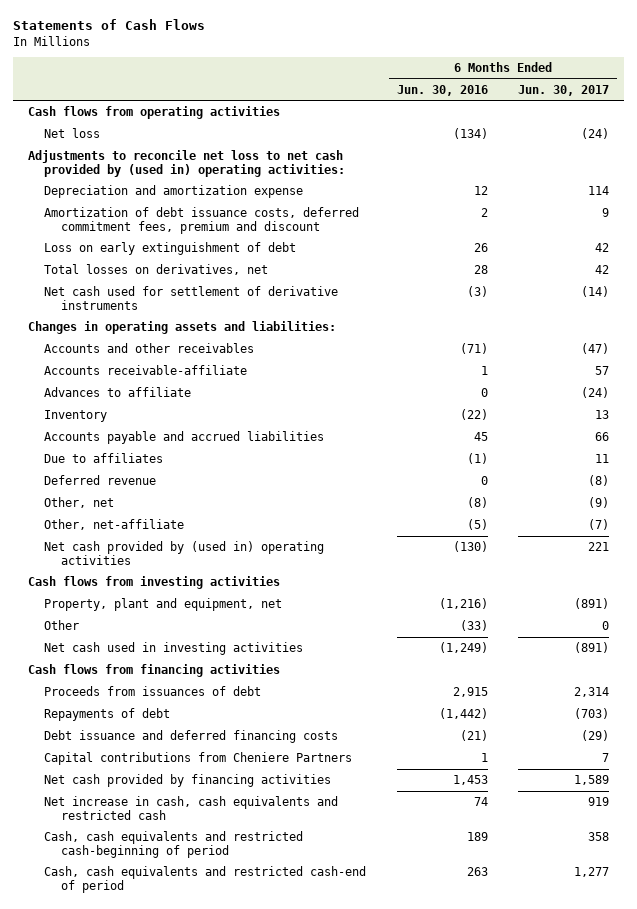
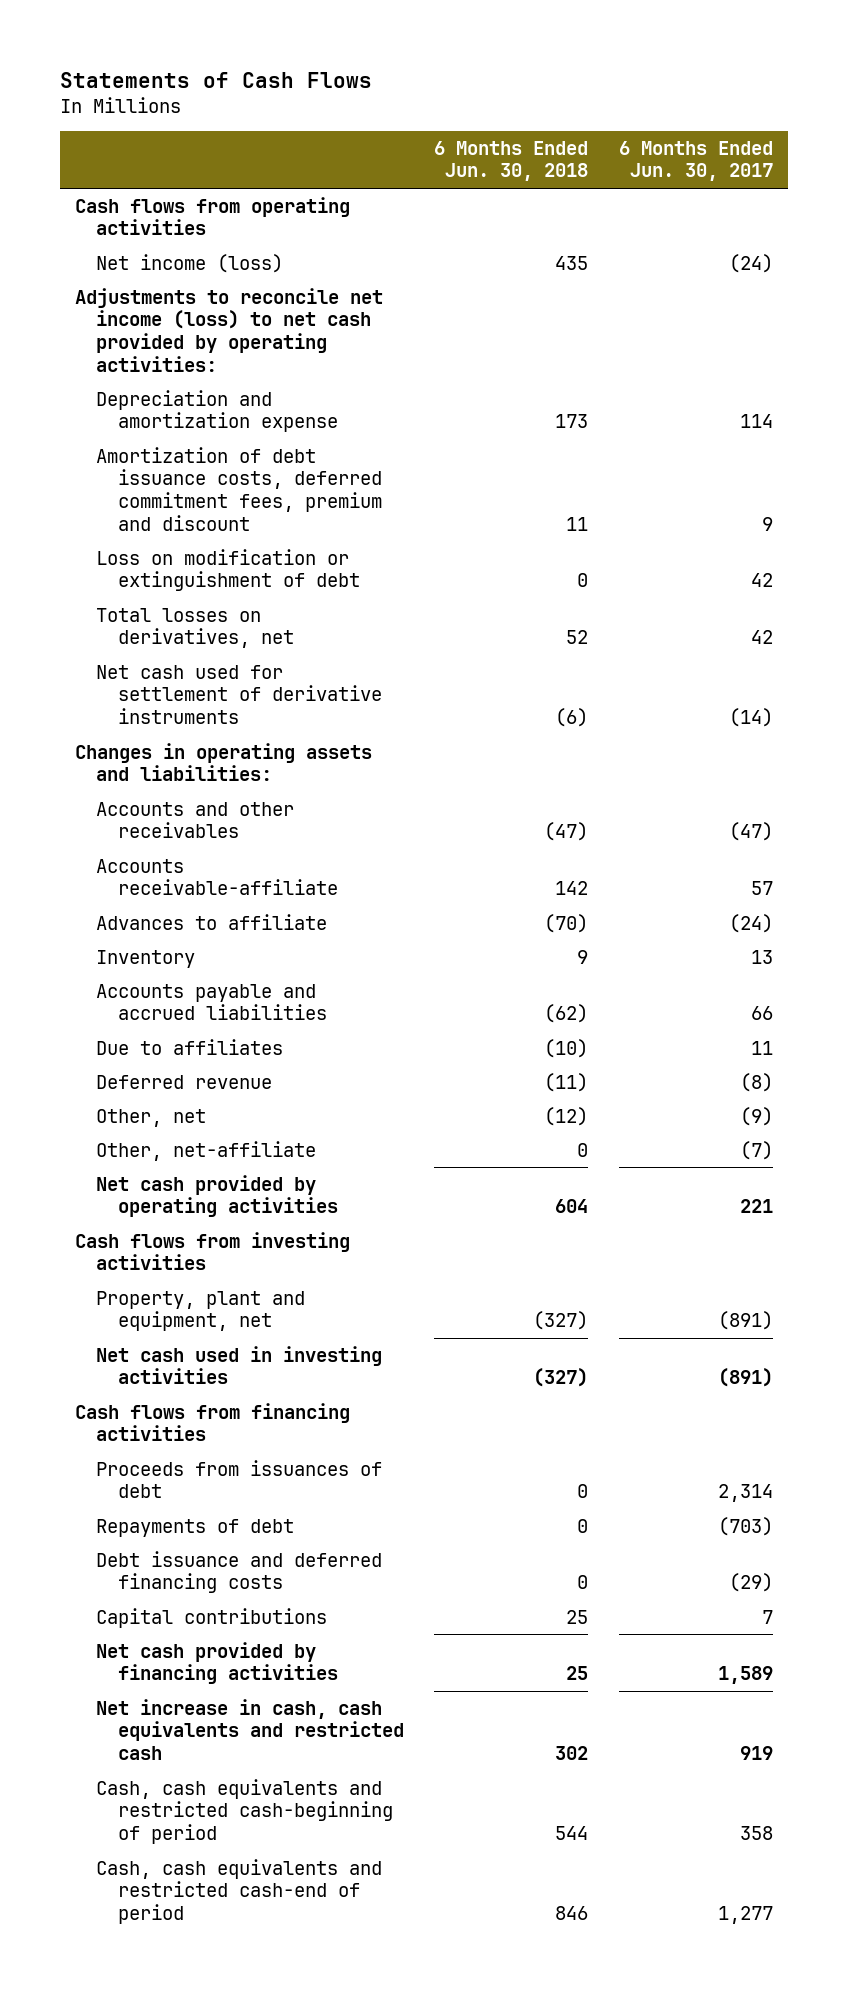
[396,84,488,96] Jun. 30, 2016 -> none
none -> [434,140,589,182] 6 Months Ended Jun. 30, 2018
[44,127,101,138] Net loss -> [96,253,284,273] Net income (loss)
[27,149,346,177] Adjustments to reconcile net loss to net cash provided by (used in) operating activities: -> [74,287,383,372] Adjustments to reconcile net income (loss) to net cash provided by operating activities:
[44,241,297,255] Loss on early extinguishment of debt -> [96,548,361,592] Loss on modification or extinguishment of debt
[44,540,325,565] Net cash provided by (used in) operating activities -> [96,1174,339,1218] Net cash provided by operating activities
[44,619,80,630] Other -> none
[44,751,353,765] Capital contributions from Cheniere Partners -> [96,1607,328,1628] Capital contributions

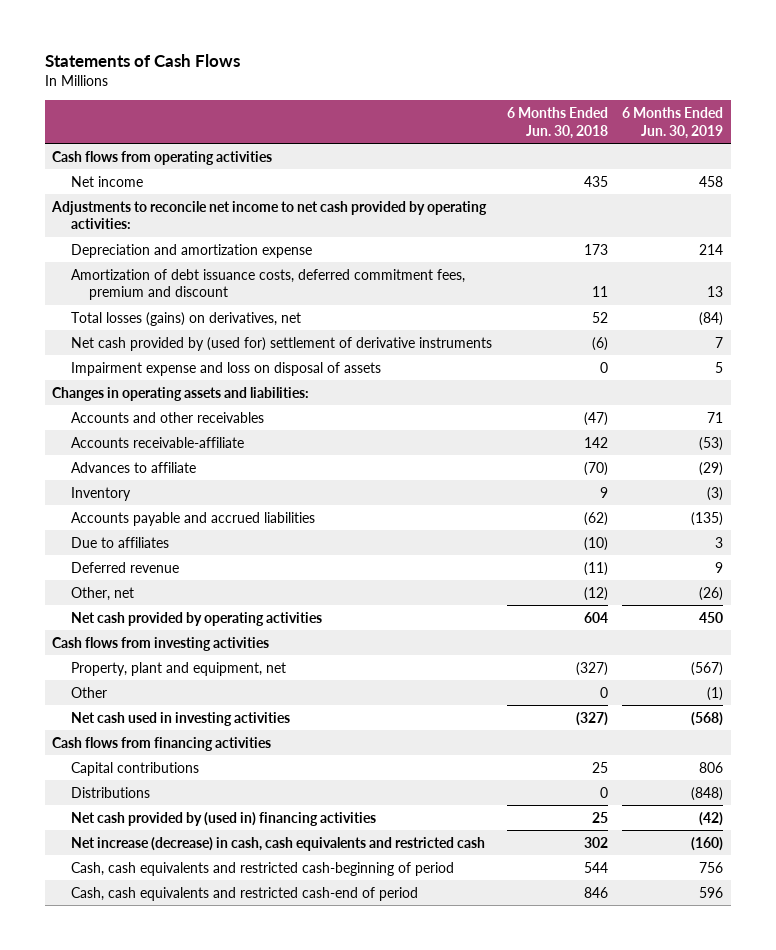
[618,140,773,182] 6 Months Ended Jun. 30, 2017 -> none
none -> [622,107,724,139] 6 Months Ended Jun. 30, 2019
[96,253,284,273] Net income (loss) -> [70,175,143,187] Net income
[74,287,383,372] Adjustments to reconcile net income (loss) to net cash provided by operating activities: -> [51,200,488,230] Adjustments to reconcile net income to net cash provided by operating activities:
[96,548,361,592] Loss on modification or extinguishment of debt -> none
[96,607,295,649] Total losses on derivatives, net -> [70,311,301,326] Total losses (gains) on derivatives, net
[96,664,383,725] Net cash used for settlement of derivative instruments -> [70,336,492,351] Net cash provided by (used for) settlement of derivative instruments
none -> [70,361,381,376] Impairment expense and loss on disposal of assets
[96,1140,317,1161] Other, net-affiliate -> none
none -> [70,686,107,698] Other
[96,1459,383,1499] Proceeds from issuances of debt -> none
[96,1518,295,1537] Repayments of debt -> none
[96,1550,383,1594] Debt issuance and deferred financing costs -> none
none -> [70,786,150,798] Distributions
[96,1641,339,1685] Net cash provided by financing activities -> [70,811,376,826] Net cash provided by (used in) financing activities
[96,1698,405,1761] Net increase in cash, cash equivalents and restricted cash -> [70,836,485,851] Net increase (decrease) in cash, cash equivalents and restricted cash

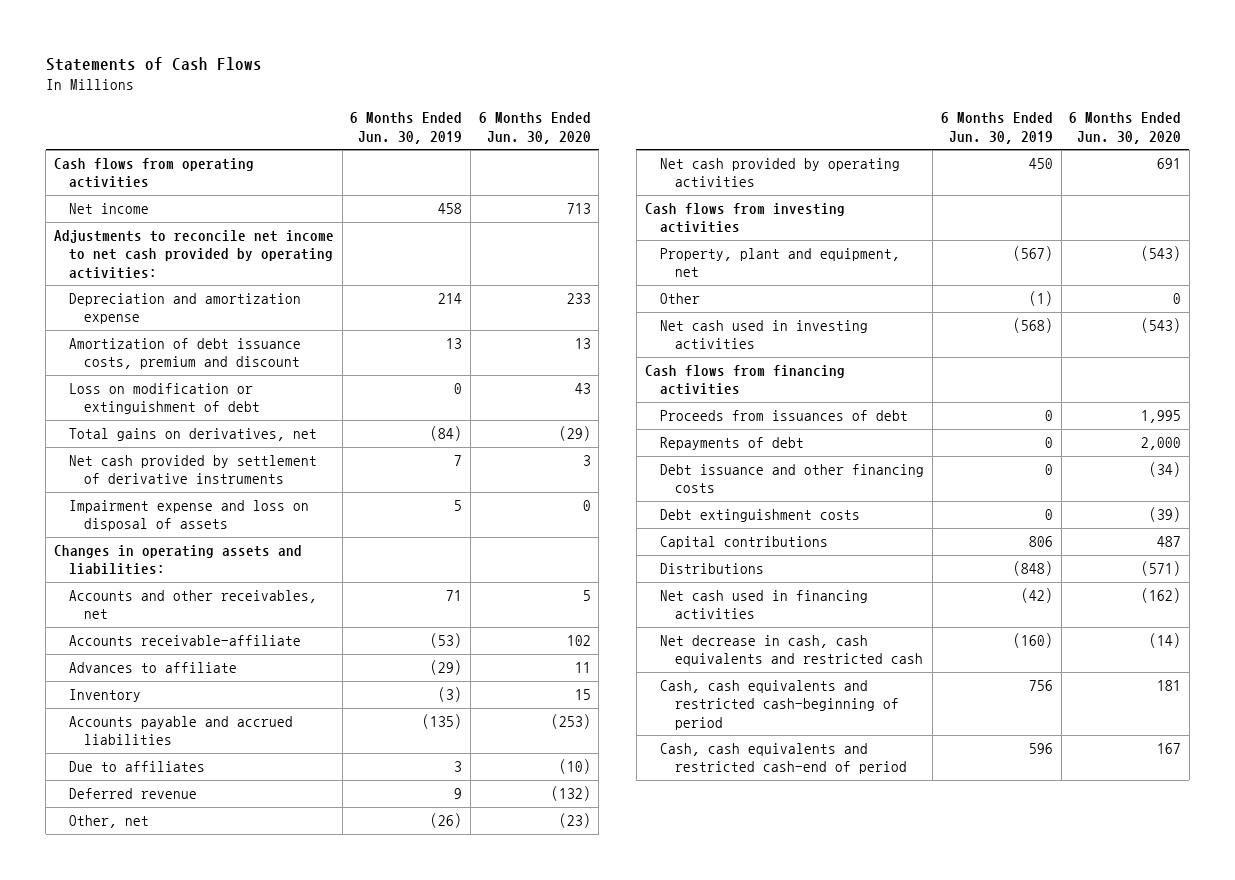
[506,107,608,139] 6 Months Ended Jun. 30, 2018 -> none
none -> [478,112,591,144] 6 Months Ended Jun. 30, 2020
[70,268,465,301] Amortization of debt issuance costs, deferred commitment fees, premium and discount -> [69,338,302,370] Amortization of debt issuance costs, premium and discount
none -> [69,383,261,415] Loss on modification or extinguishment of debt
[70,311,301,326] Total losses (gains) on derivatives, net -> [69,428,318,442] Total gains on derivatives, net
[70,336,492,351] Net cash provided by (used for) settlement of derivative instruments -> [69,455,318,485] Net cash provided by settlement of derivative instruments
[70,411,264,423] Accounts and other receivables -> [69,590,318,620] Accounts and other receivables, net
none -> [659,410,908,422] Proceeds from issuances of debt
none -> [659,437,804,451] Repayments of debt
none -> [659,464,924,494] Debt issuance and other financing costs
none -> [659,509,860,523] Debt extinguishment costs
[70,811,376,826] Net cash provided by (used in) financing activities -> [659,590,868,620] Net cash used in financing activities
[70,836,485,851] Net increase (decrease) in cash, cash equivalents and restricted cash -> [659,635,923,667] Net decrease in cash, cash equivalents and restricted cash

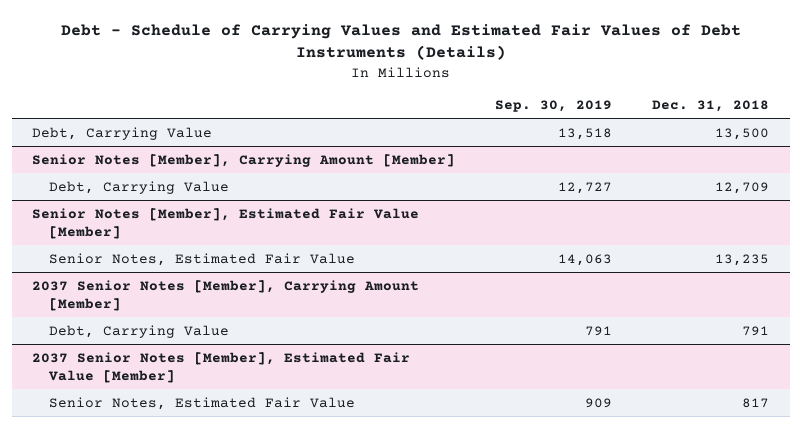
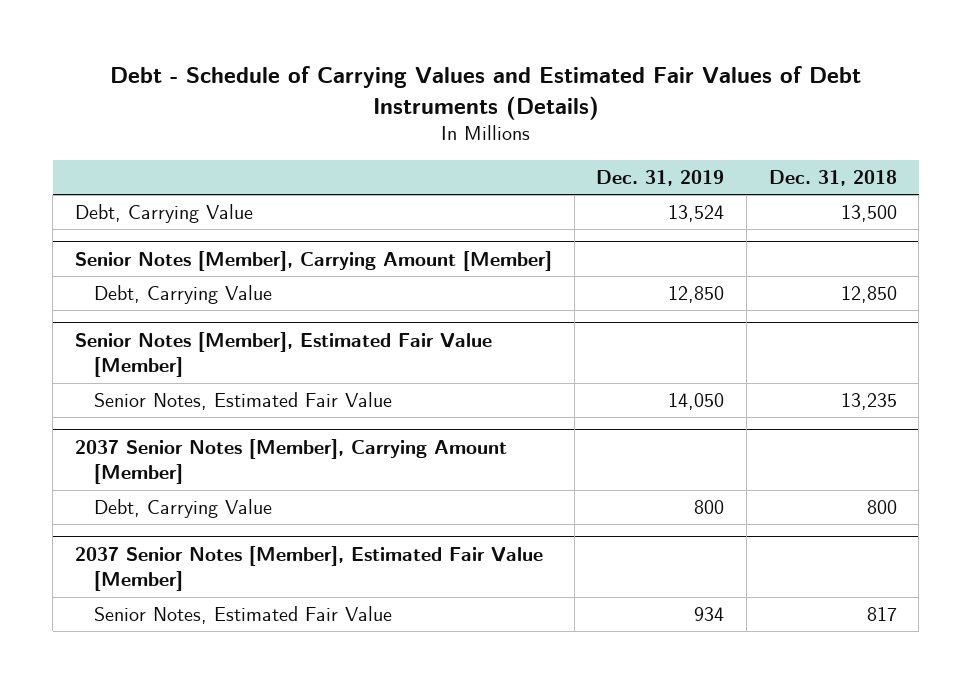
[495,100,613,113] Sep. 30, 2019 -> none
none -> [596,170,725,187] Dec. 31, 2019
[715,181,770,194] 12,709 -> [840,286,897,304] 12,850
[742,325,770,336] 791 -> [866,500,897,515] 800

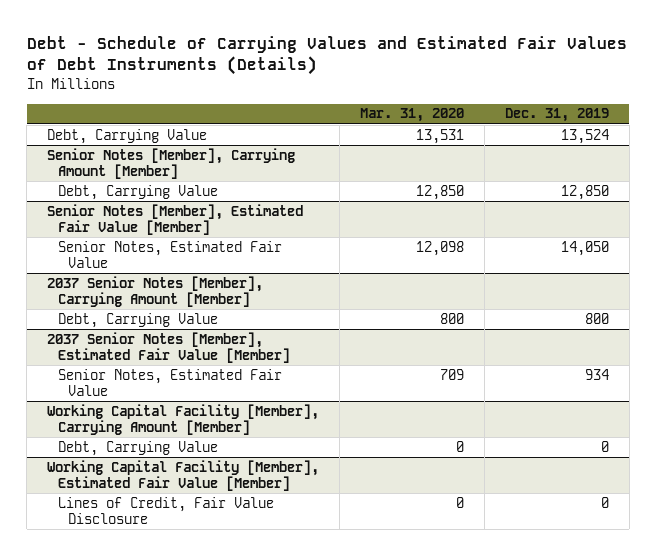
[768,170,897,187] Dec. 31, 2018 -> none
none -> [360,108,465,123] Mar. 31, 2020
none -> [47,403,320,436] Working Capital Facility [Member], Carrying Amount [Member]
none -> [57,440,218,456] Debt, Carrying Value
none -> [47,459,320,492] Working Capital Facility [Member], Estimated Fair Value [Member]
none -> [57,496,274,525] Lines of Credit, Fair Value Disclosure

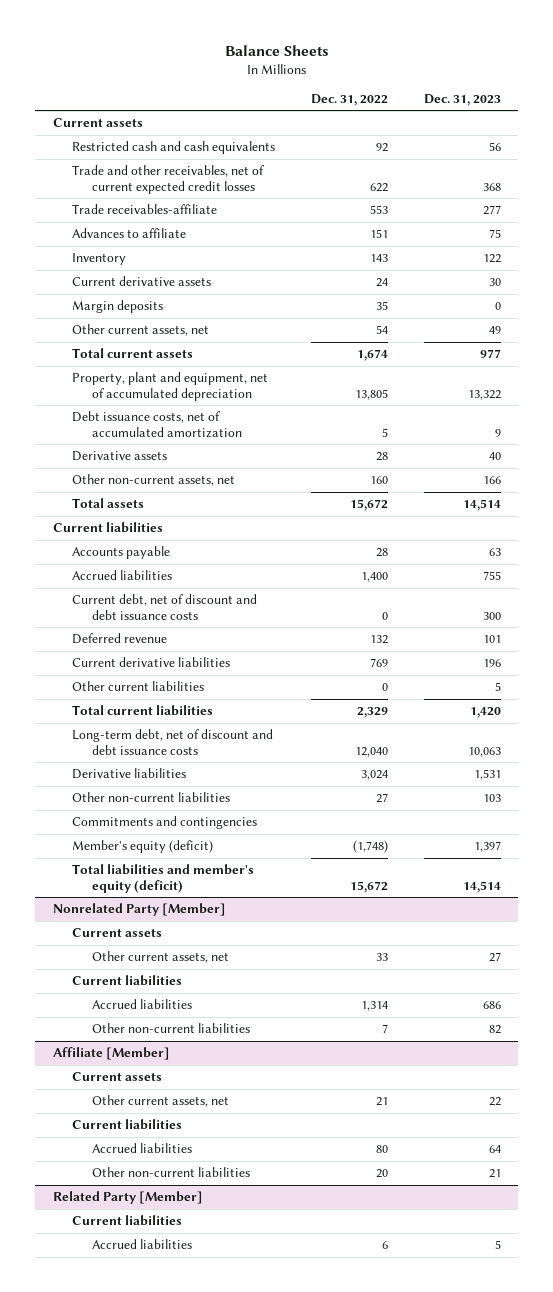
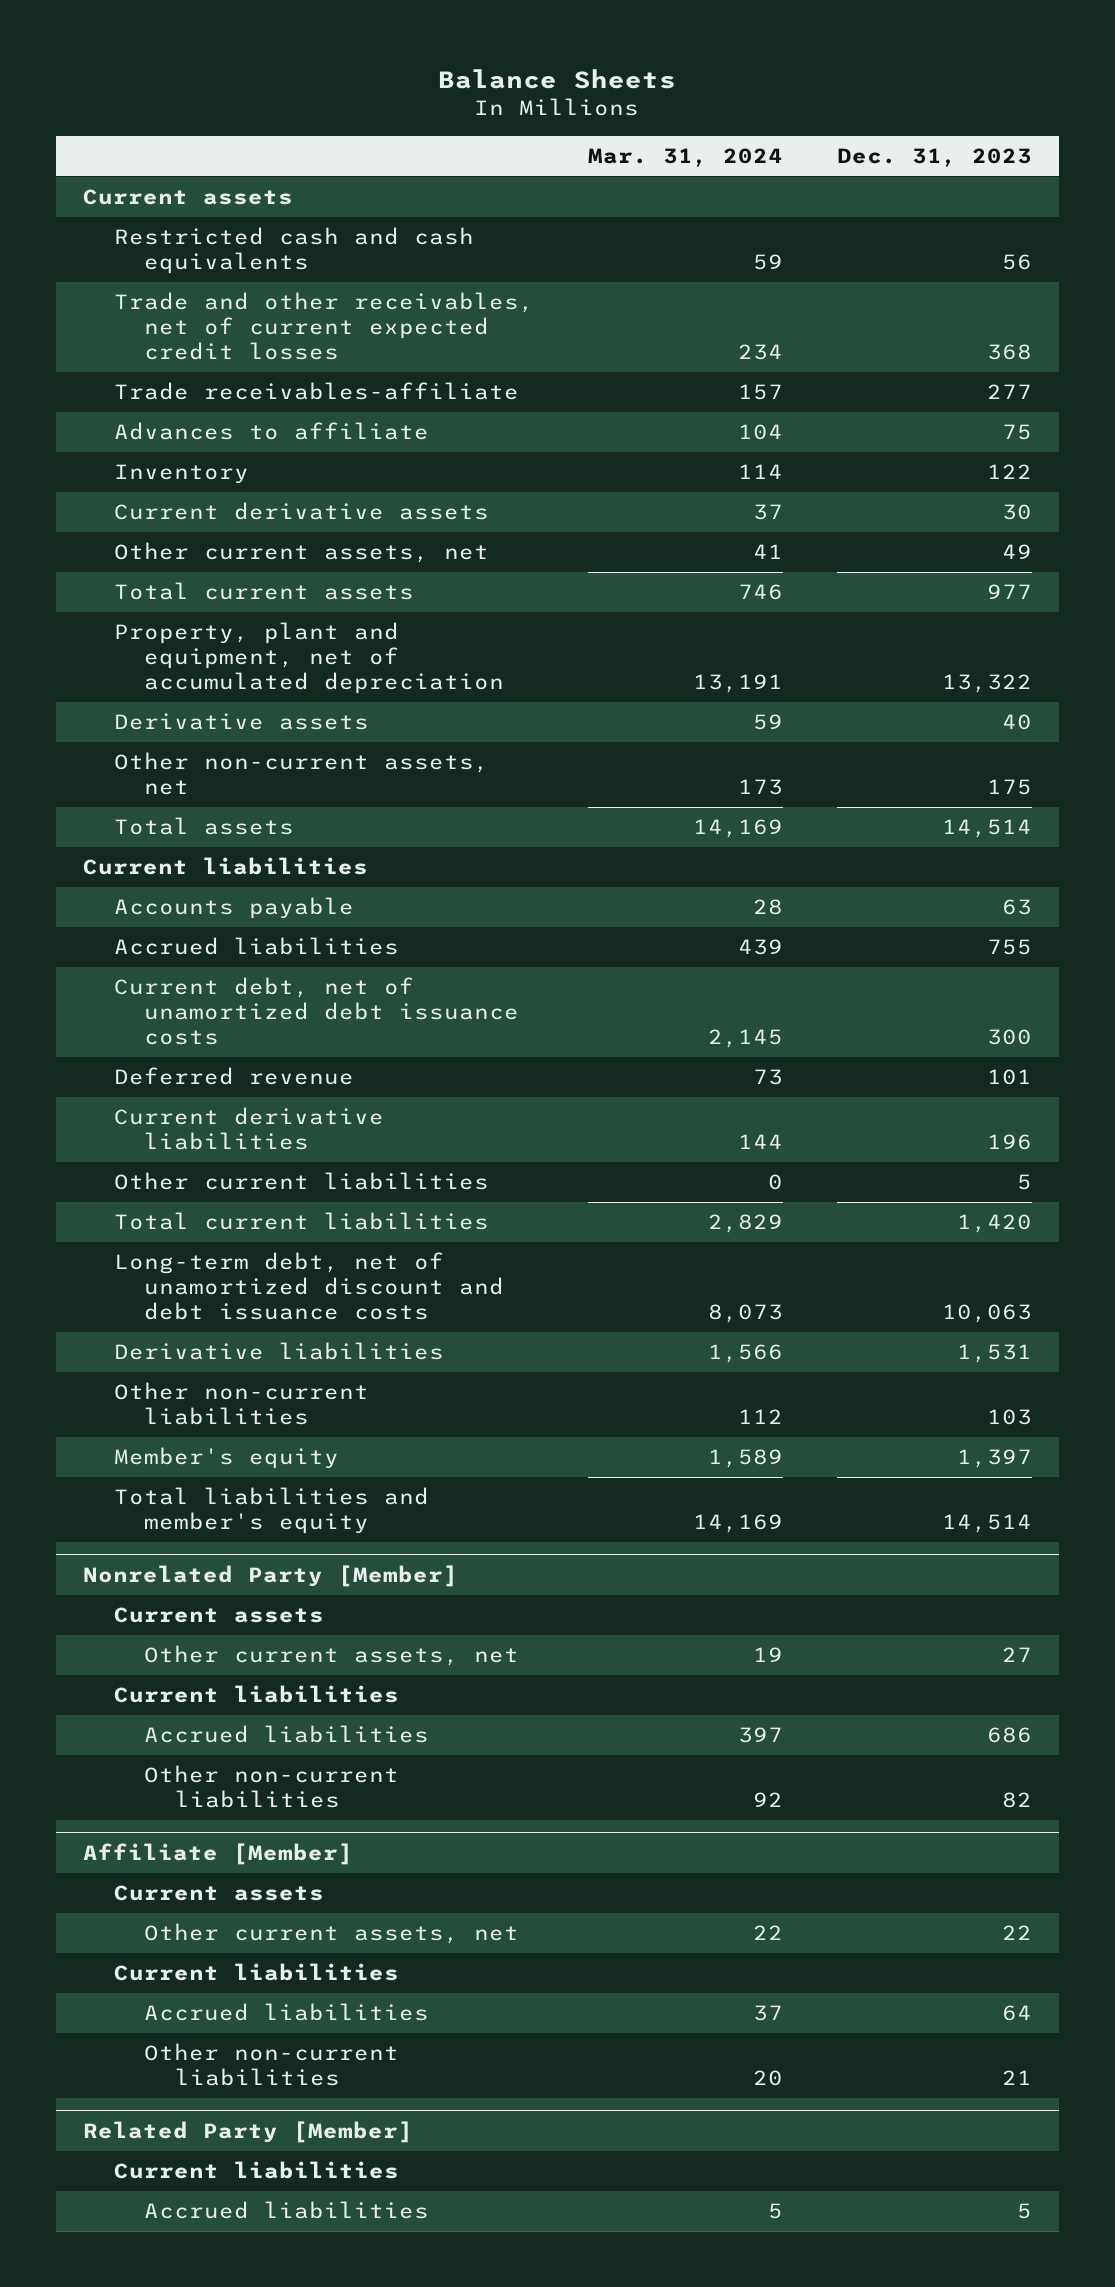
[310,93,388,106] Dec. 31, 2022 -> none
none -> [587,147,783,167] Mar. 31, 2024
[72,300,164,314] Margin deposits -> none
[72,411,242,438] Debt issuance costs, net of accumulated amortization -> none
[482,476,501,485] 166 -> [986,779,1032,796] 175
[72,594,258,620] Current debt, net of discount and debt issuance costs -> [113,977,520,1045] Current debt, net of unamortized debt issuance costs
[72,729,274,755] Long-term debt, net of discount and debt issuance costs -> [113,1252,505,1320] Long-term debt, net of unamortized discount and debt issuance costs
[72,816,258,830] Commitments and contingencies -> none
[72,840,214,854] Member's equity (deficit) -> [113,1447,339,1470] Member's equity
[72,864,255,893] Total liabilities and member's equity (deficit) -> [113,1487,429,1535] Total liabilities and member's equity

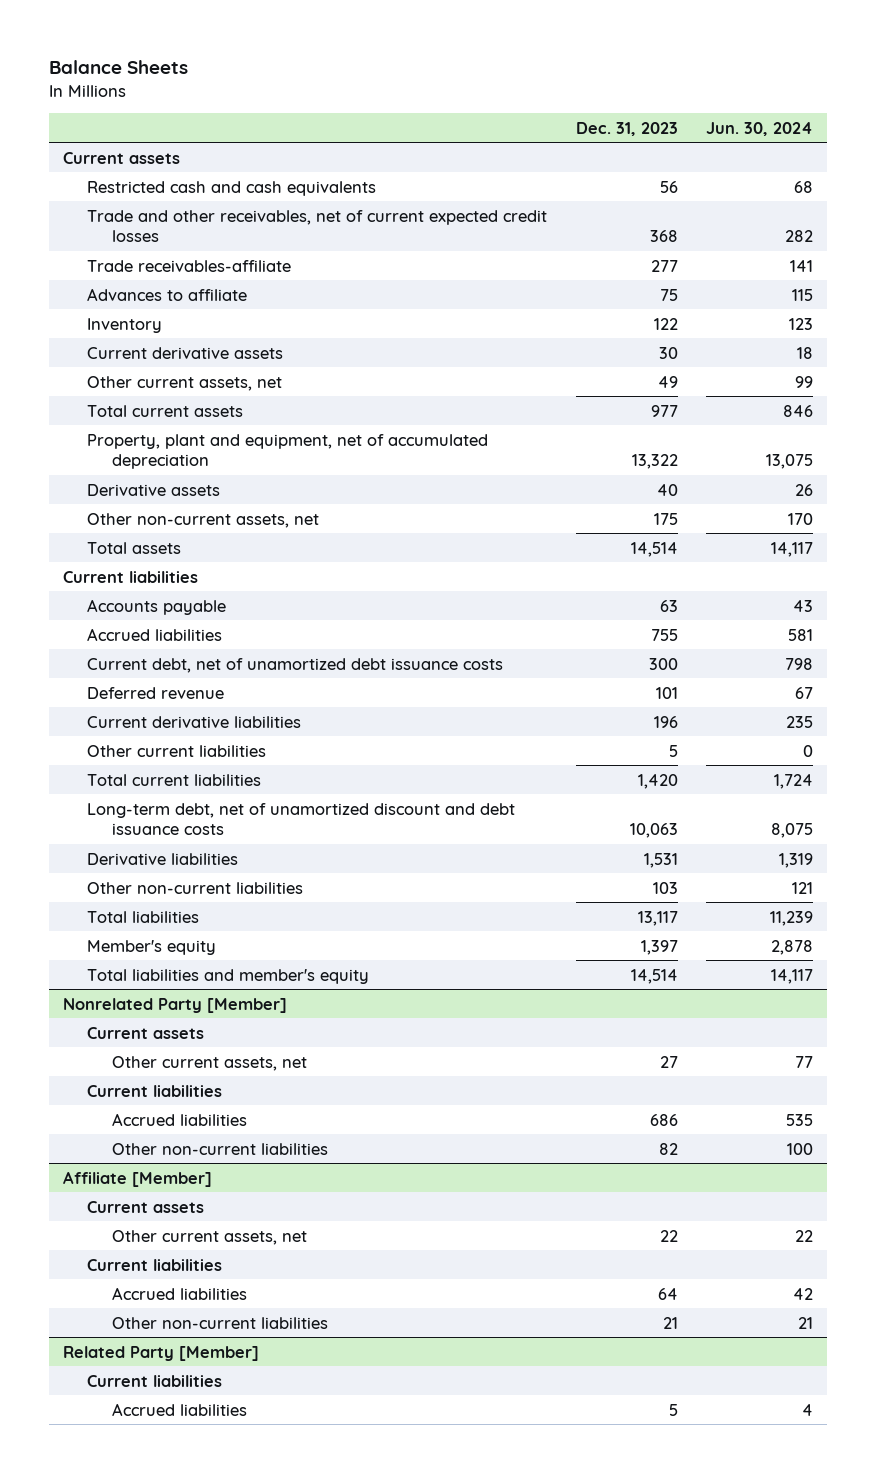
[587,147,783,167] Mar. 31, 2024 -> none
none -> [706,121,814,136] Jun. 30, 2024
none -> [87,910,200,923] Total liabilities

